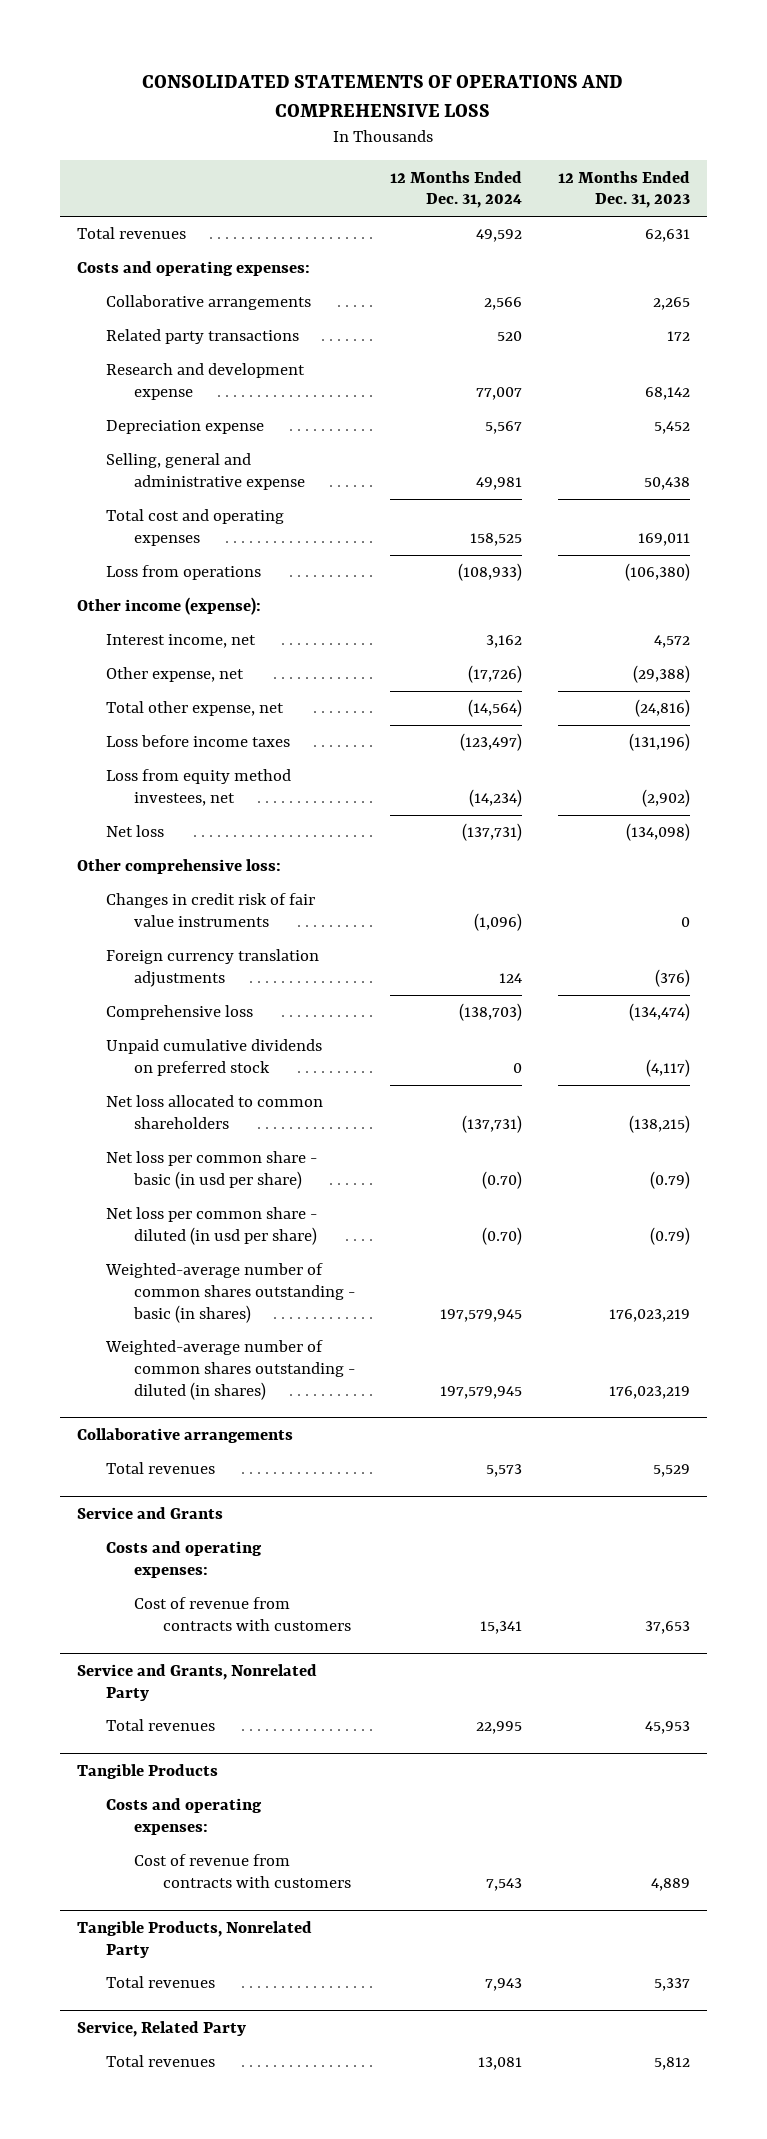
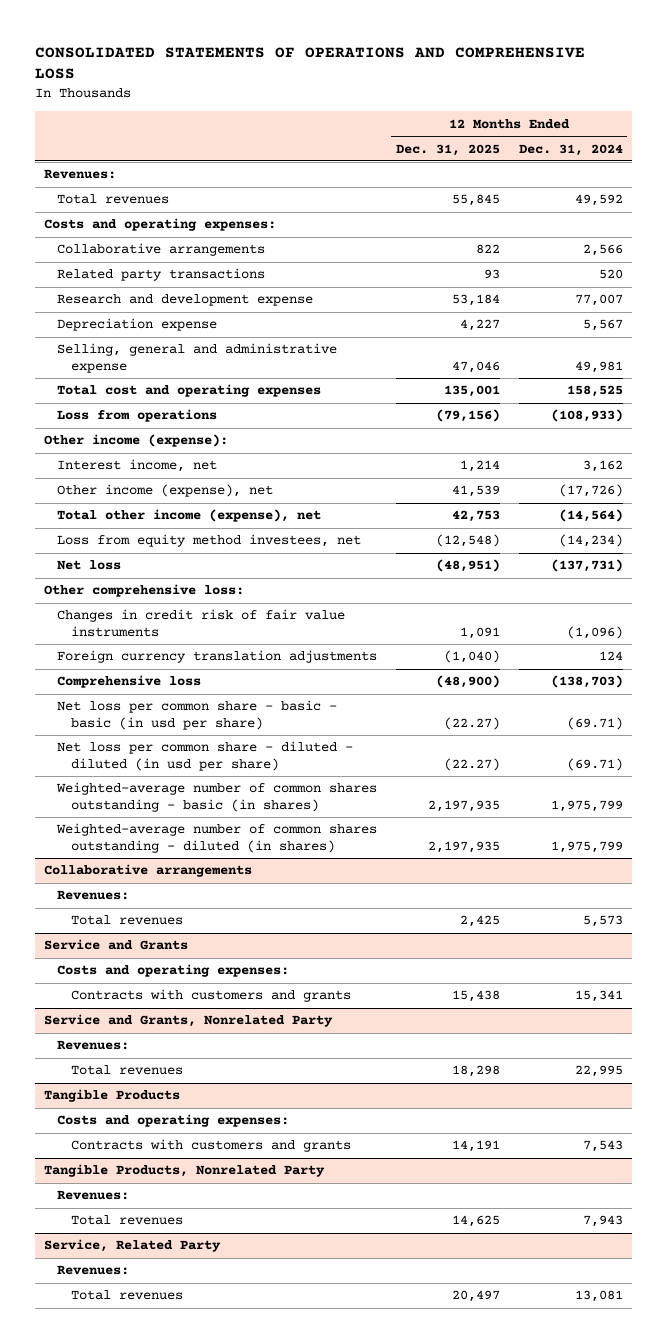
[557,170,690,209] 12 Months Ended Dec. 31, 2023 -> none
none -> [396,143,501,156] Dec. 31, 2025
none -> [44,169,117,180] Revenues:
[105,735,290,748] Loss before income taxes -> none
[105,667,244,683] Other expense, net -> [57,484,274,498] Other income (expense), net
[105,701,284,717] Total other expense, net -> [57,509,322,523] Total other income (expense), net
[105,1039,322,1076] Unpaid cumulative dividends on preferred stock -> none
[105,1095,323,1129] Net loss allocated to common shareholders -> none
[105,1151,317,1189] Net loss per common share - basic (in usd per share) -> [57,700,338,730] Net loss per common share - basic - basic (in usd per share)
[482,1170,523,1189] (0.70) -> [566,716,623,730] (69.71)
[105,1207,318,1245] Net loss per common share - diluted (in usd per share) -> [57,741,354,771] Net loss per common share - diluted - diluted (in usd per share)
[482,1226,523,1245] (0.70) -> [566,757,623,771] (69.71)
[440,1308,523,1322] 197,579,945 -> [550,799,623,812] 1,975,799
[440,1385,523,1399] 197,579,945 -> [550,840,623,853] 1,975,799
none -> [57,890,130,901] Revenues:
[134,1597,351,1631] Cost of revenue from contracts with customers -> [70,989,351,1003] Contracts with customers and grants
none -> [57,1040,130,1051] Revenues:
[134,1854,351,1888] Cost of revenue from contracts with customers -> [70,1139,351,1153] Contracts with customers and grants
none -> [57,1190,130,1201] Revenues:
none -> [57,1265,130,1276] Revenues:

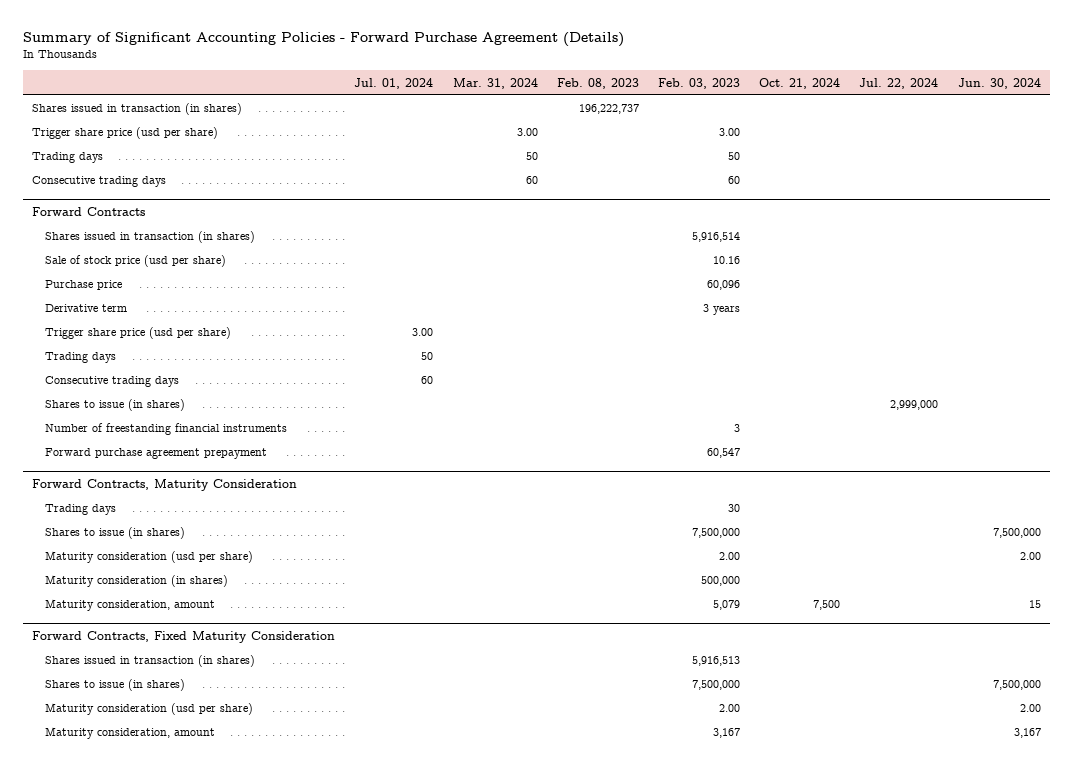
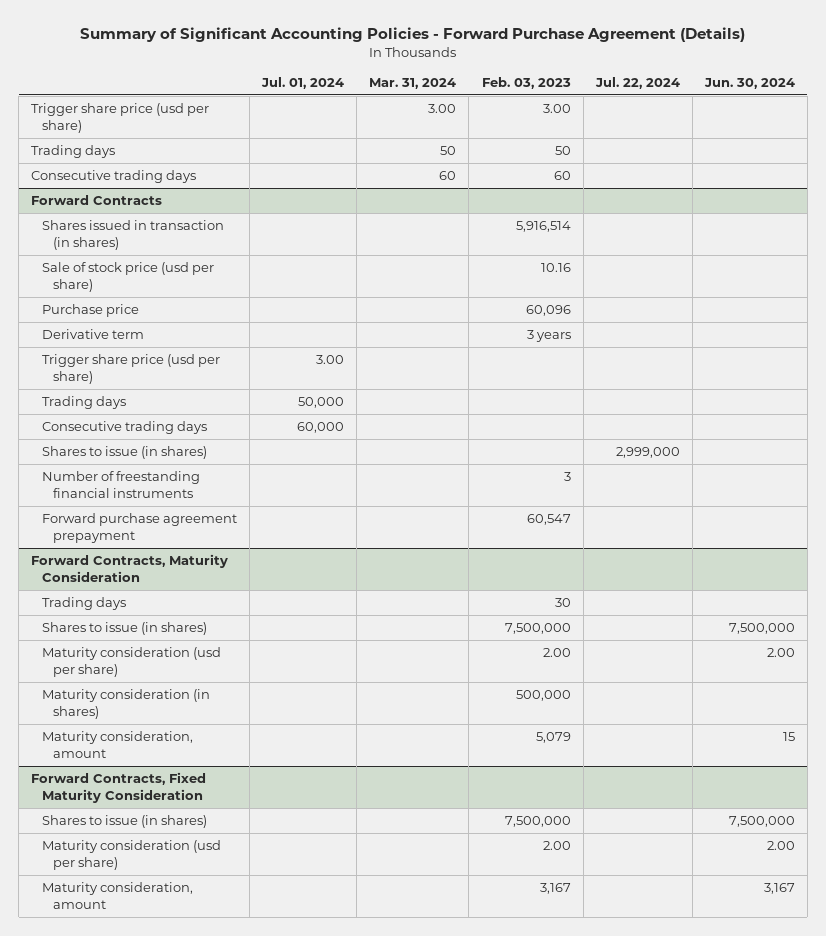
[556,77,639,89] Feb. 08, 2023 -> none
[759,77,841,89] Oct. 21, 2024 -> none
[32,103,243,116] Shares issued in transaction (in shares) -> none
[421,352,434,361] 50 -> [298,397,345,409] 50,000
[421,376,434,385] 60 -> [297,422,345,434] 60,000
[45,655,256,668] Shares issued in transaction (in shares) -> none

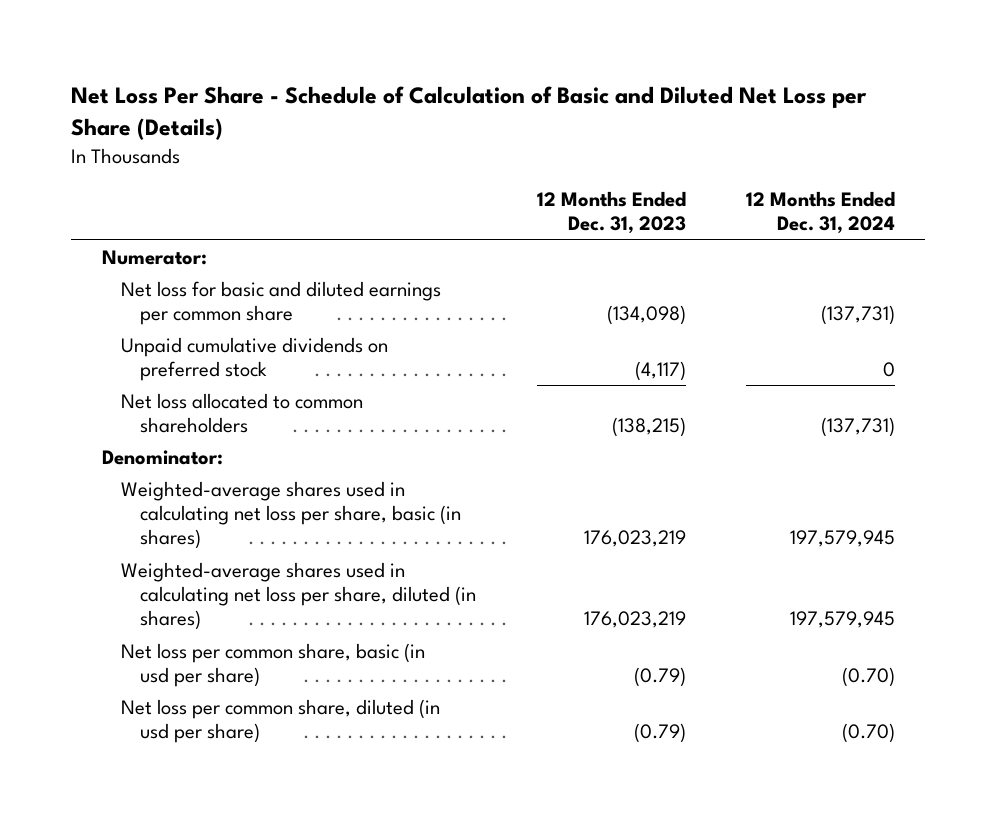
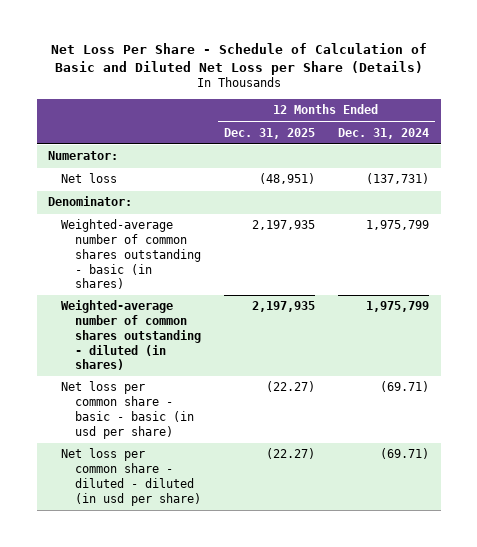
[536,191,686,235] 12 Months Ended Dec. 31, 2023 -> none
none -> [223,127,315,139] Dec. 31, 2025
[121,336,389,382] Unpaid cumulative dividends on preferred stock -> none
[121,392,364,434] Net loss allocated to common shareholders -> none
[121,280,442,326] Net loss for basic and diluted earnings per common share -> [61,173,118,184] Net loss
[121,480,462,550] Weighted-average shares used in calculating net loss per share, basic (in shares) -> [61,219,201,290] Weighted-average number of common shares outstanding - basic (in shares)
[789,530,895,548] 197,579,945 -> [366,220,430,231] 1,975,799
[121,561,477,631] Weighted-average shares used in calculating net loss per share, diluted (in shares) -> [61,300,201,371] Weighted-average number of common shares outstanding - diluted (in shares)
[789,611,895,629] 197,579,945 -> [366,301,430,313] 1,975,799
[121,642,426,688] Net loss per common share, basic (in usd per share) -> [61,381,194,439] Net loss per common share - basic - basic (in usd per share)
[841,667,895,688] (0.70) -> [380,381,430,393] (69.71)
[121,698,441,744] Net loss per common share, diluted (in usd per share) -> [61,448,201,506] Net loss per common share - diluted - diluted (in usd per share)
[841,723,895,744] (0.70) -> [380,448,430,460] (69.71)

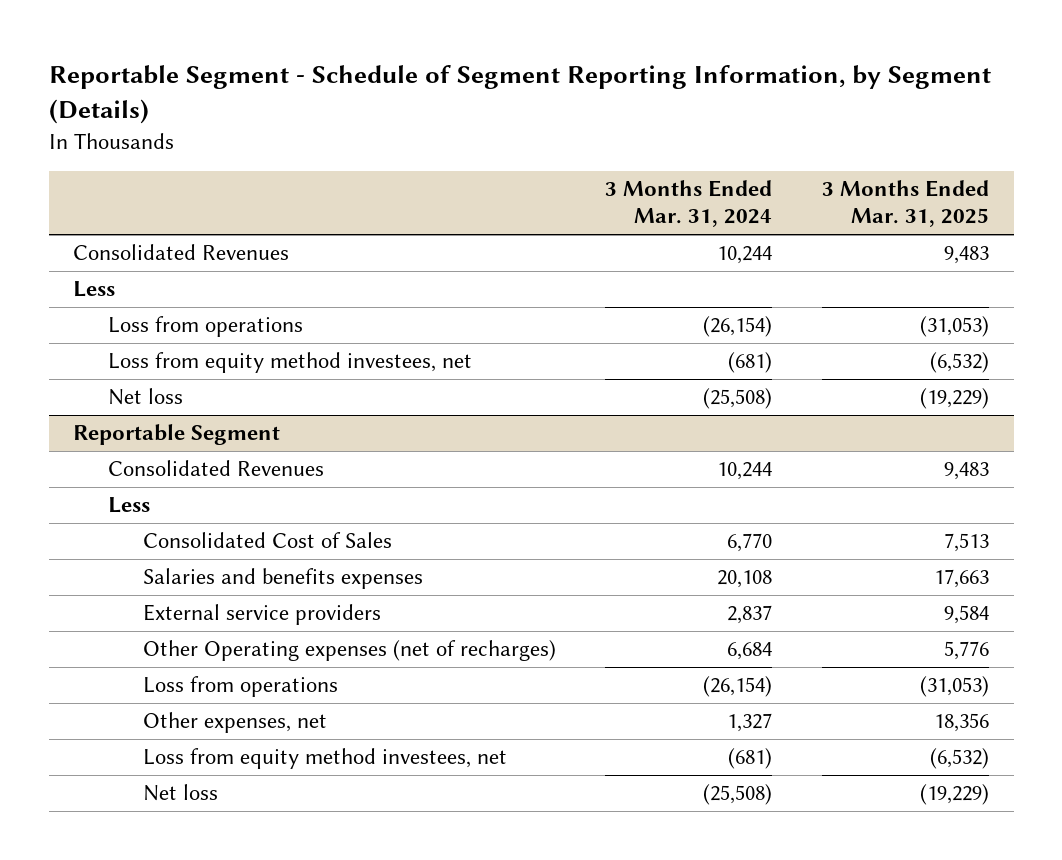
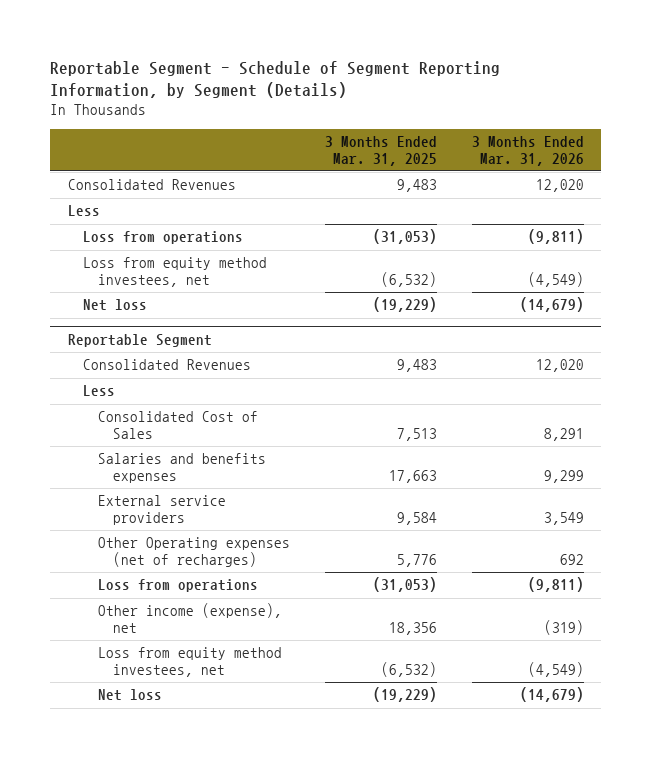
[605,180,773,228] 3 Months Ended Mar. 31, 2024 -> none
none -> [471,136,584,166] 3 Months Ended Mar. 31, 2026
[143,712,328,734] Other expenses, net -> [98,603,283,633] Other income (expense), net

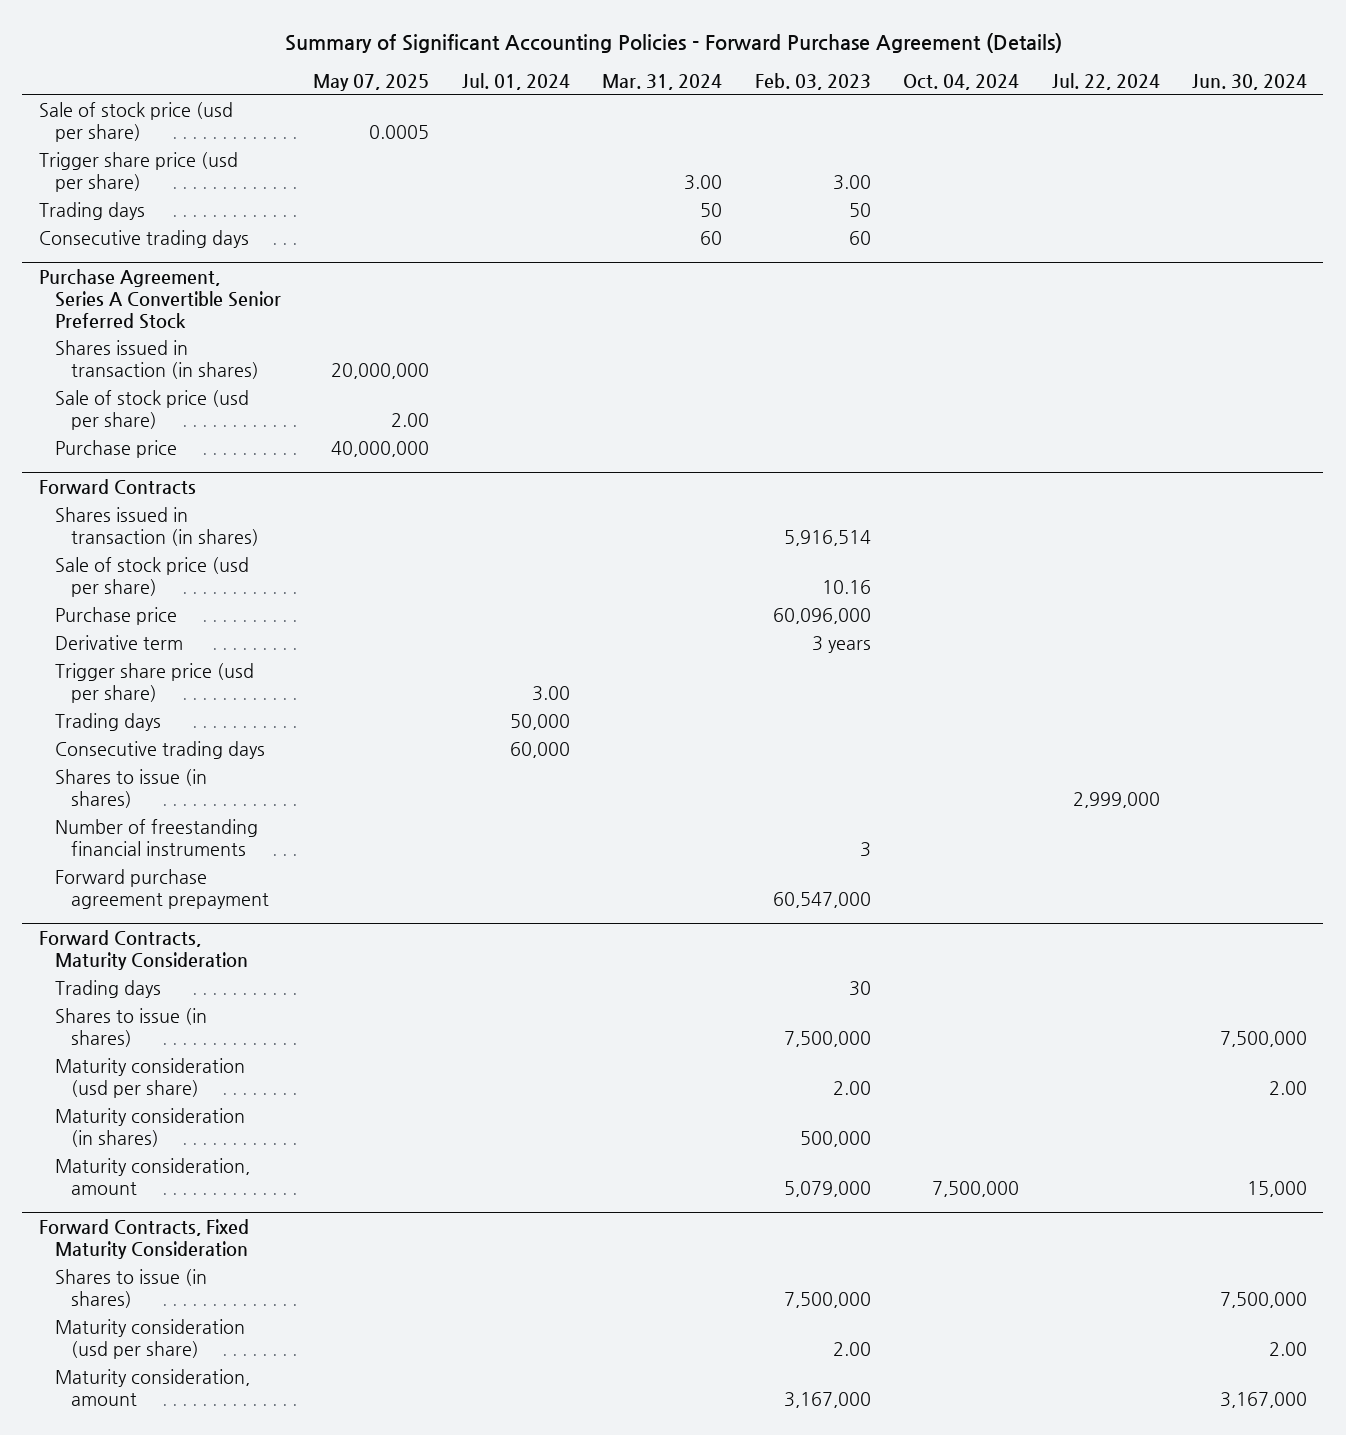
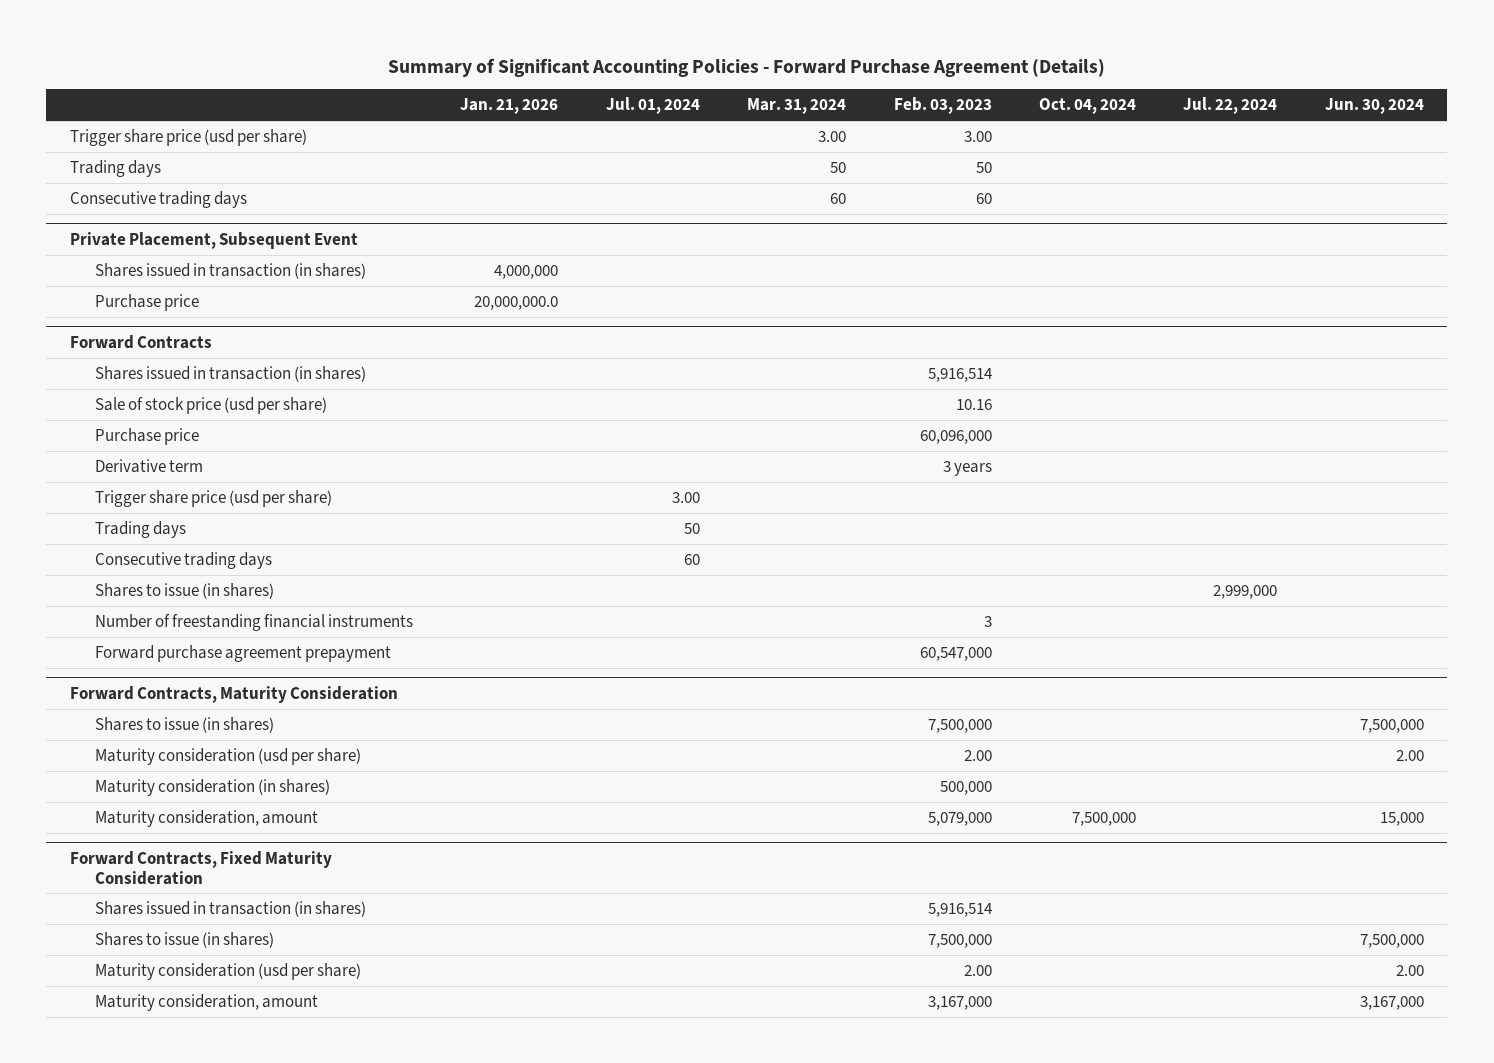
[313,73,430,91] May 07, 2025 -> none
none -> [460,98,559,115] Jan. 21, 2026
[38,101,233,142] Sale of stock price (usd per share) -> none
[38,268,281,329] Purchase Agreement, Series A Convertible Senior Preferred Stock -> none
none -> [70,231,359,249] Private Placement, Subsequent Event
[54,389,249,430] Sale of stock price (usd per share) -> none
[509,713,570,730] 50,000 -> [683,522,700,534] 50
[509,741,570,758] 60,000 -> [683,553,700,565] 60
[54,979,161,998] Trading days -> none
none -> [94,900,366,917] Shares issued in transaction (in shares)

